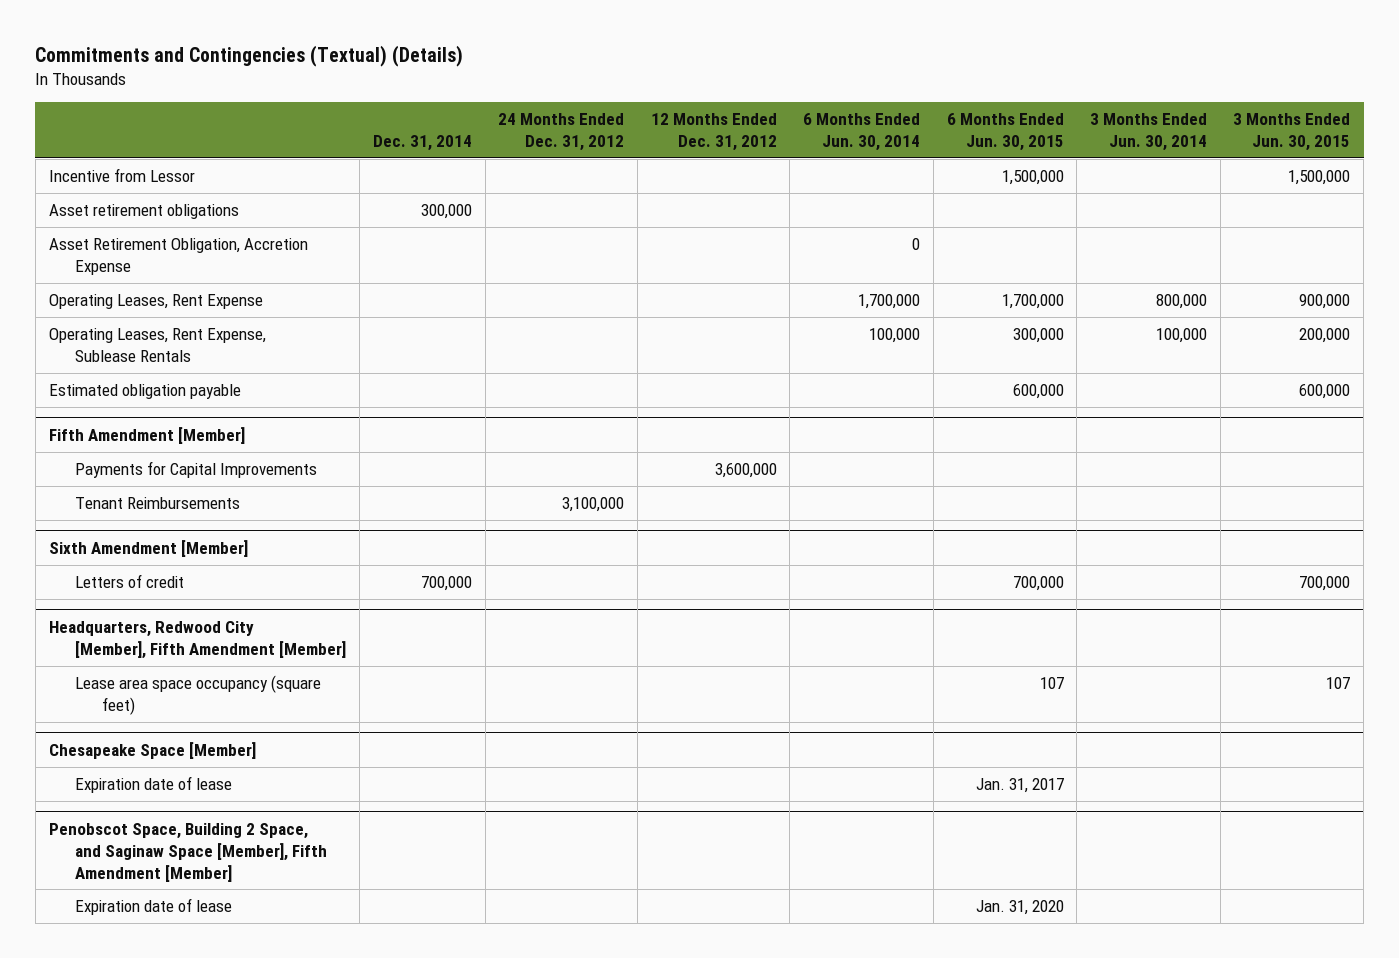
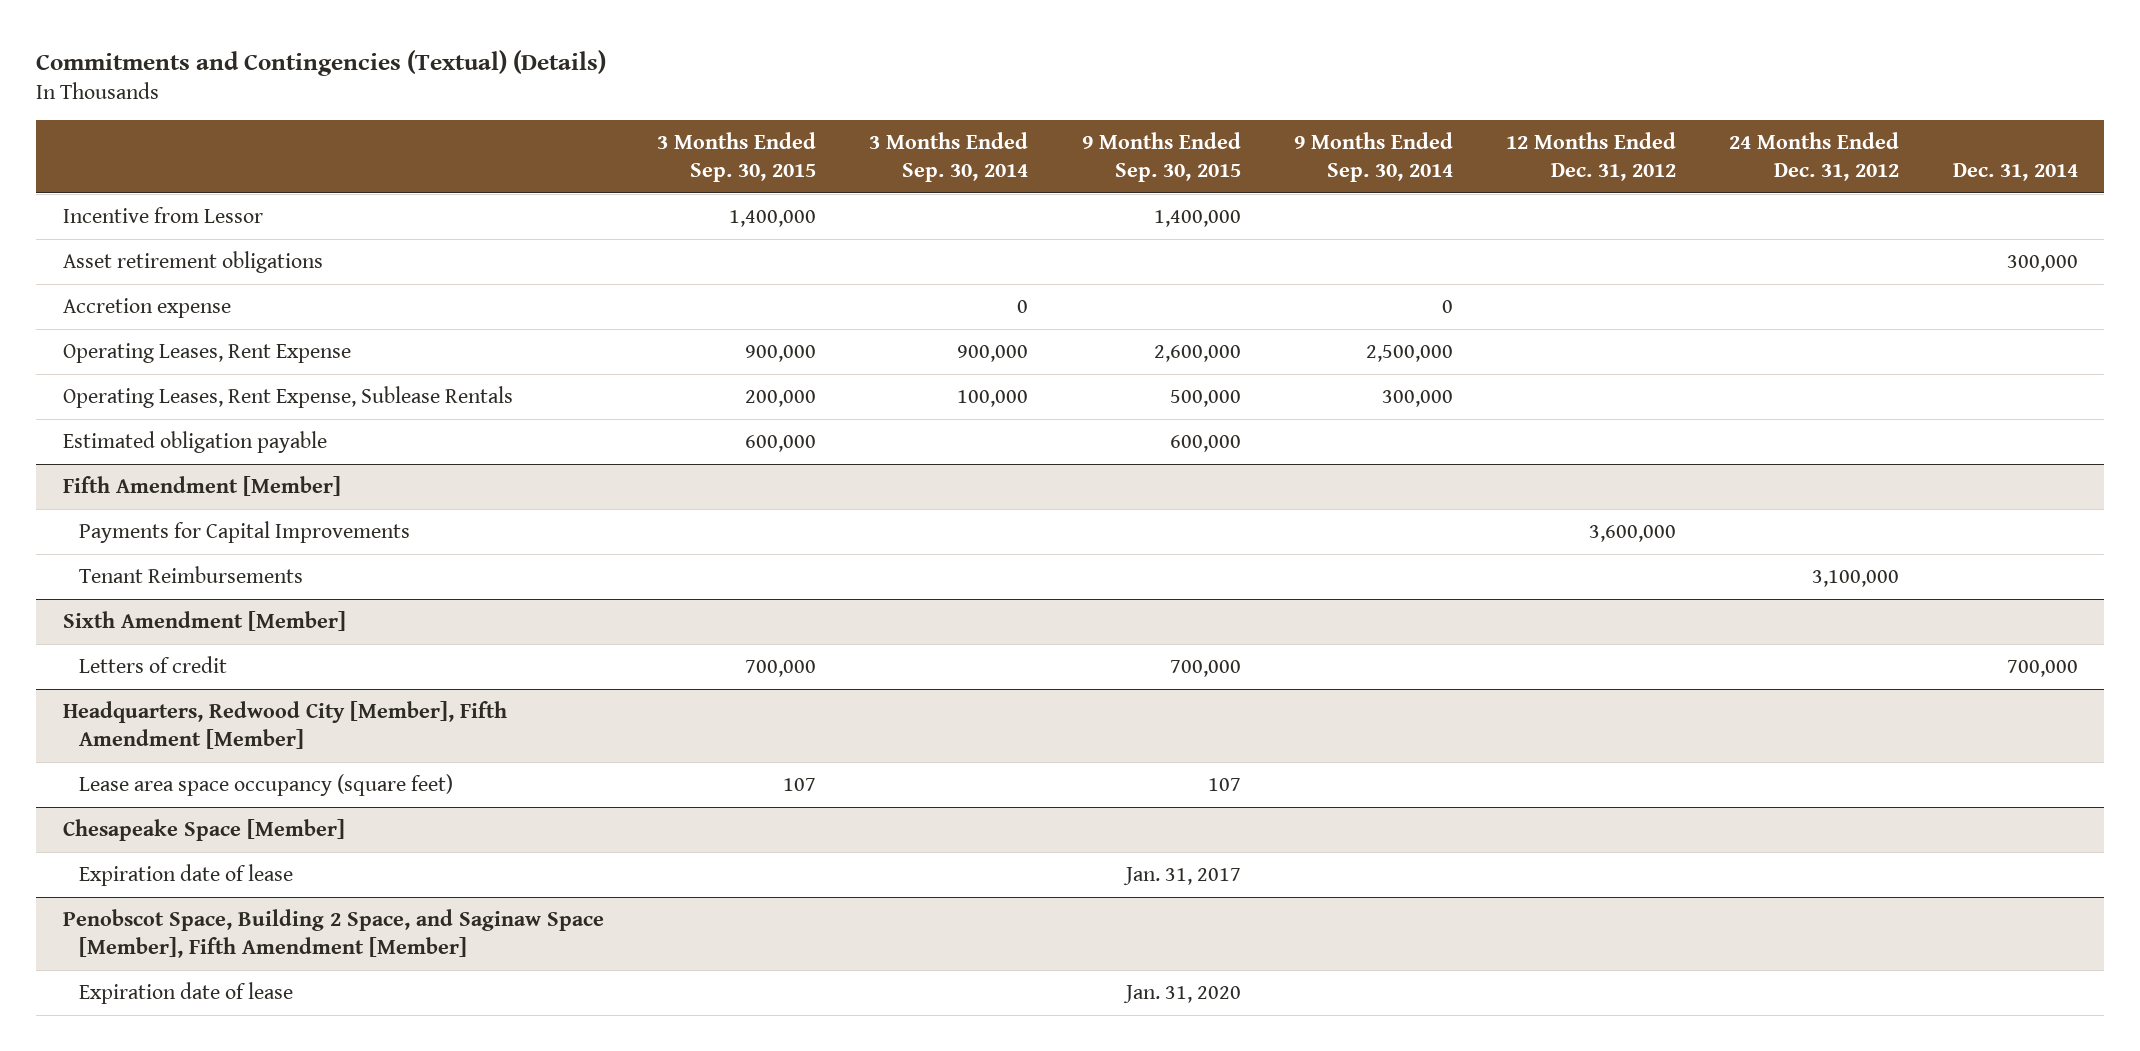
[803,113,921,151] 6 Months Ended Jun. 30, 2014 -> none
[946,113,1064,151] 6 Months Ended Jun. 30, 2015 -> none
[1089,113,1207,151] 3 Months Ended Jun. 30, 2014 -> none
[1233,113,1351,151] 3 Months Ended Jun. 30, 2015 -> none
none -> [657,132,817,183] 3 Months Ended Sep. 30, 2015
none -> [869,132,1029,183] 3 Months Ended Sep. 30, 2014
none -> [1081,132,1241,183] 9 Months Ended Sep. 30, 2015
none -> [1293,132,1453,183] 9 Months Ended Sep. 30, 2014
[48,238,308,275] Asset Retirement Obligation, Accretion Expense -> [62,298,231,319] Accretion expense

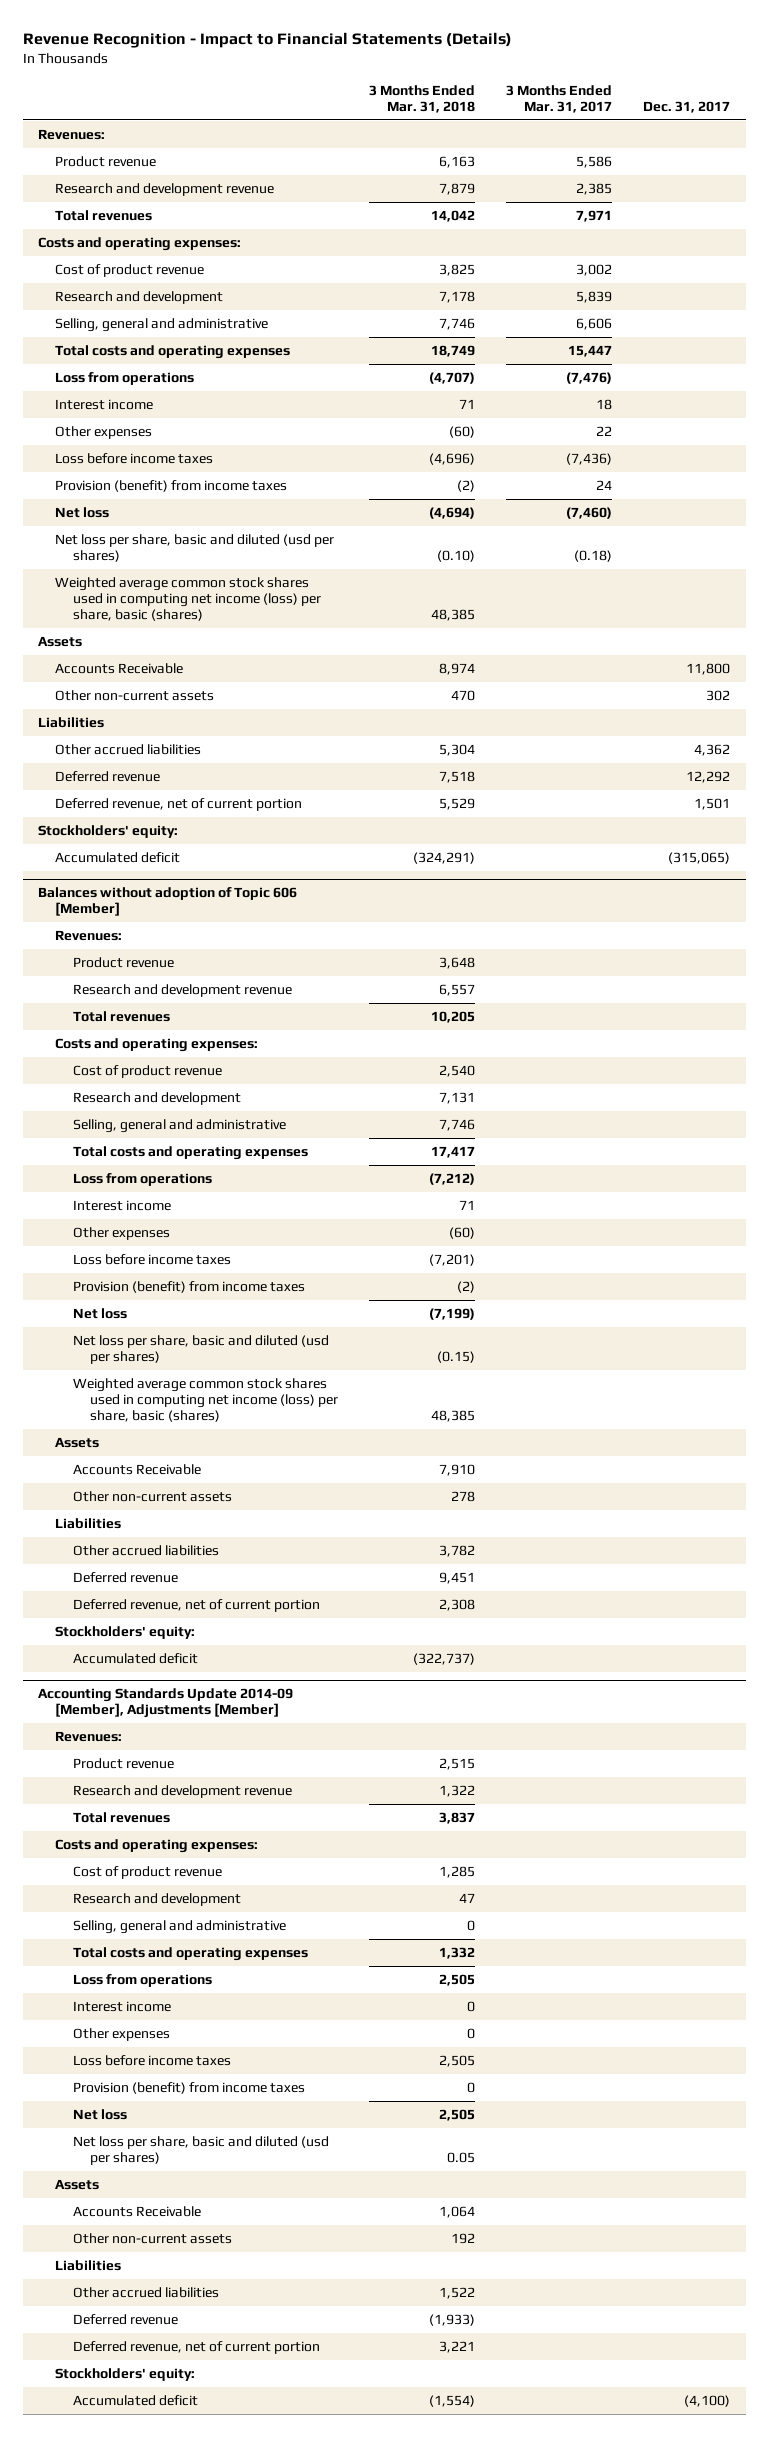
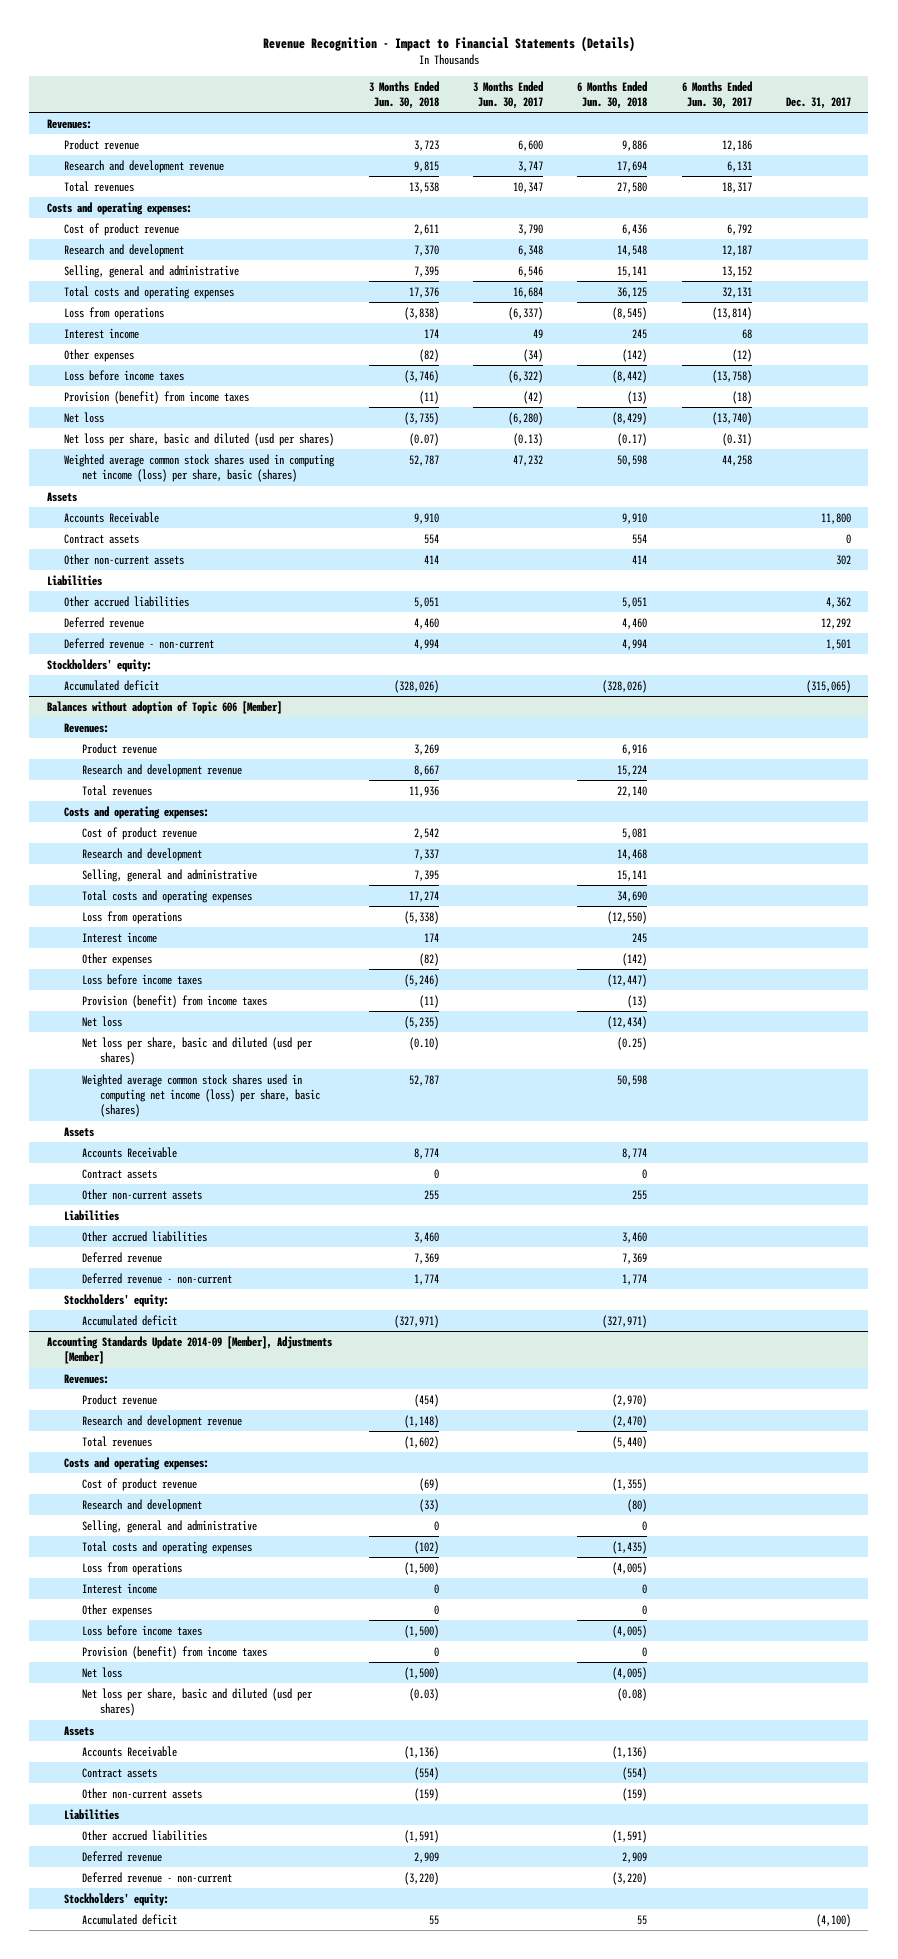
[369,84,476,114] 3 Months Ended Mar. 31, 2018 -> none
[506,84,613,114] 3 Months Ended Mar. 31, 2017 -> none
none -> [368,80,439,109] 3 Months Ended Jun. 30, 2018
none -> [473,80,544,109] 3 Months Ended Jun. 30, 2017
none -> [577,80,648,109] 6 Months Ended Jun. 30, 2018
none -> [681,80,752,109] 6 Months Ended Jun. 30, 2017
none -> [64,533,140,544] Contract assets
[55,797,303,811] Deferred revenue, net of current portion -> [64,637,215,649] Deferred revenue - non-current
none -> [81,1168,157,1179] Contract assets
[72,1598,320,1612] Deferred revenue, net of current portion -> [81,1272,232,1284] Deferred revenue - non-current
none -> [81,1767,157,1778] Contract assets
[72,2340,320,2354] Deferred revenue, net of current portion -> [81,1871,232,1883] Deferred revenue - non-current

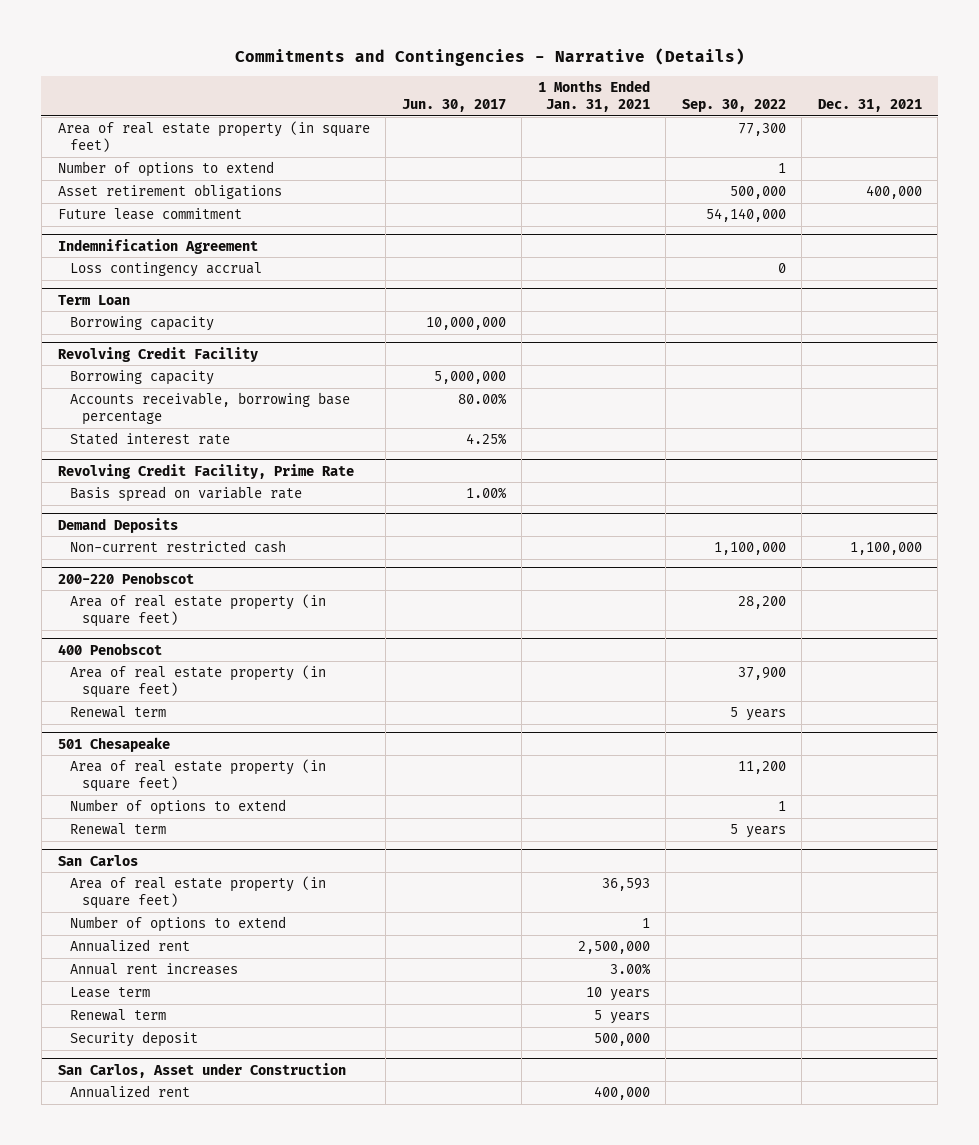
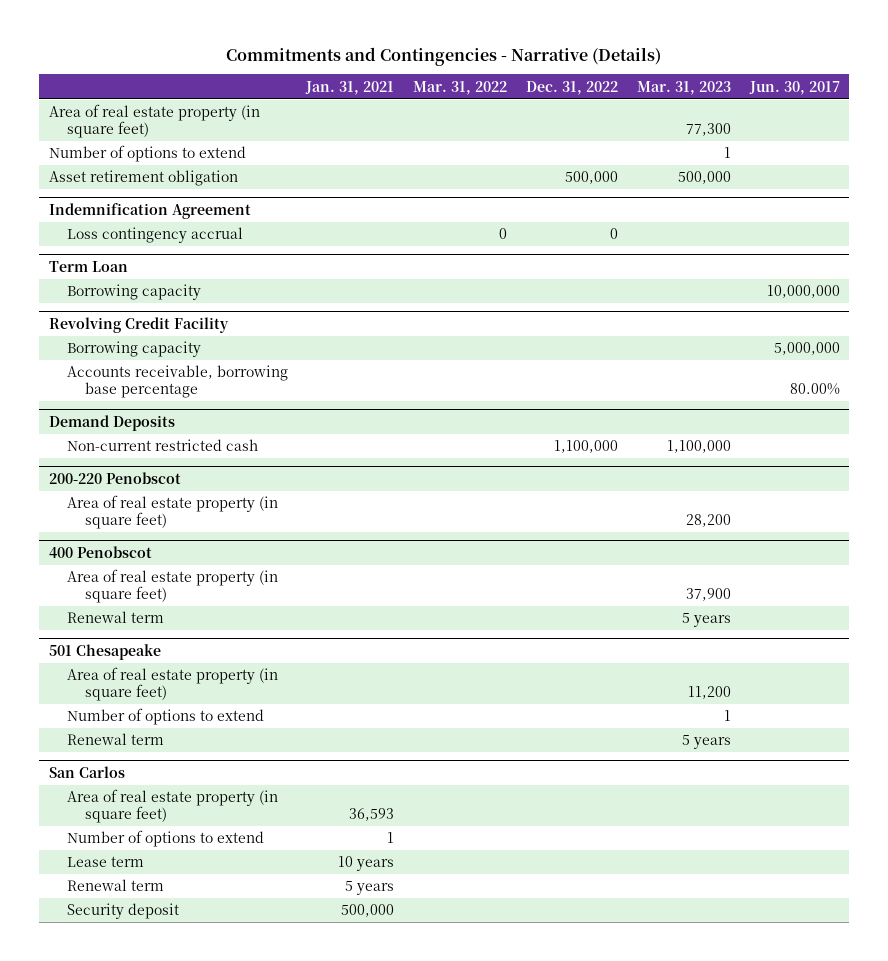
[537,80,650,113] 1 Months Ended Jan. 31, 2021 -> none
[681,99,786,113] Sep. 30, 2022 -> none
[817,99,922,113] Dec. 31, 2021 -> none
none -> [305,80,395,95] Jan. 31, 2021
none -> [413,80,508,95] Mar. 31, 2022
none -> [526,80,619,95] Dec. 31, 2022
none -> [636,80,731,95] Mar. 31, 2023
[57,208,242,221] Future lease commitment -> none
[57,184,282,200] Asset retirement obligations -> [48,170,238,187] Asset retirement obligation
[69,432,230,446] Stated interest rate -> none
[57,463,354,479] Revolving Credit Facility, Prime Rate -> none
[69,486,302,503] Basis spread on variable rate -> none
[69,939,190,953] Annualized rent -> none
[69,963,238,976] Annual rent increases -> none
[57,1062,346,1078] San Carlos, Asset under Construction -> none
[69,1085,190,1099] Annualized rent -> none

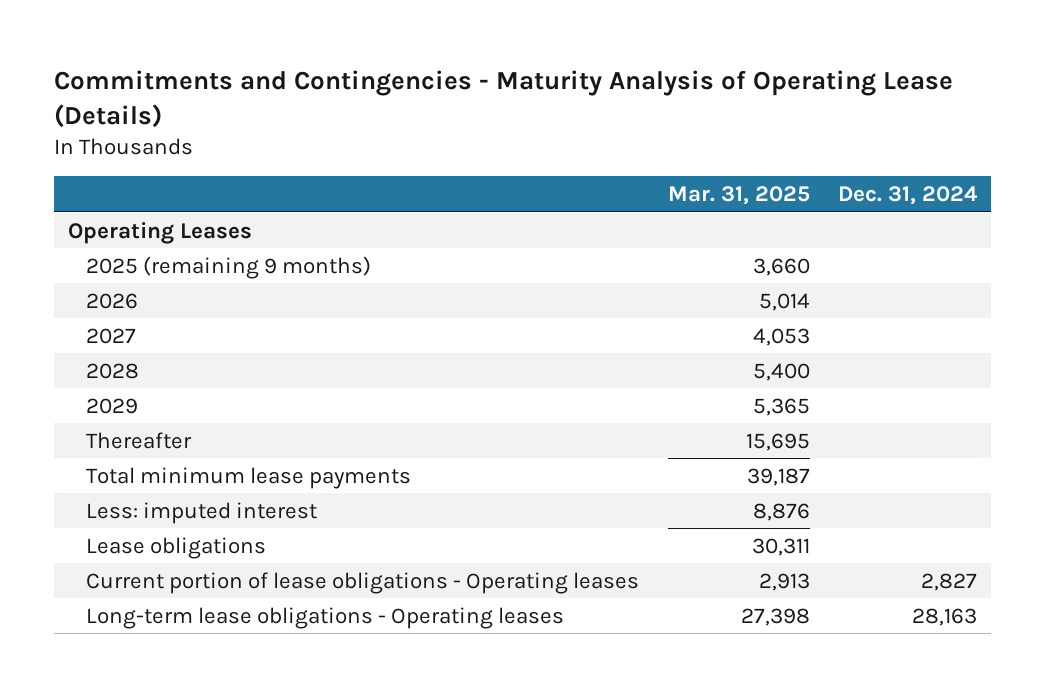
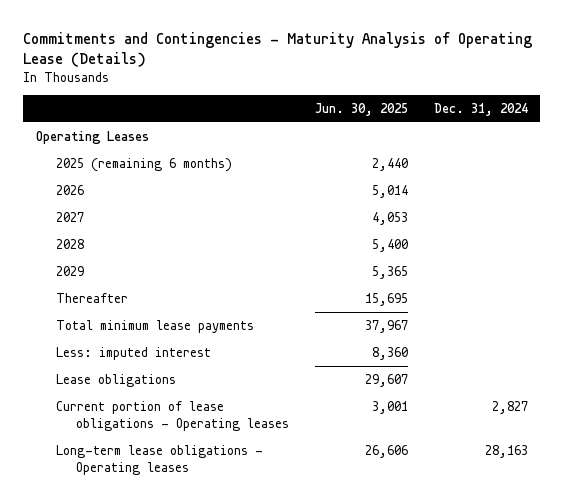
[667,186,810,206] Mar. 31, 2025 -> none
none -> [315,102,409,116] Jun. 30, 2025
[86,255,372,279] 2025 (remaining 9 months) -> [56,157,233,172] 2025 (remaining 6 months)

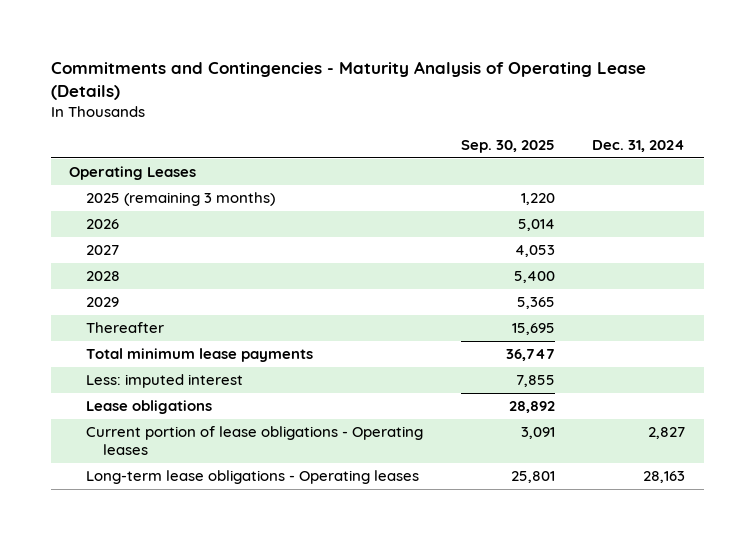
[315,102,409,116] Jun. 30, 2025 -> none
none -> [460,139,555,153] Sep. 30, 2025
[56,157,233,172] 2025 (remaining 6 months) -> [86,192,276,207] 2025 (remaining 3 months)

